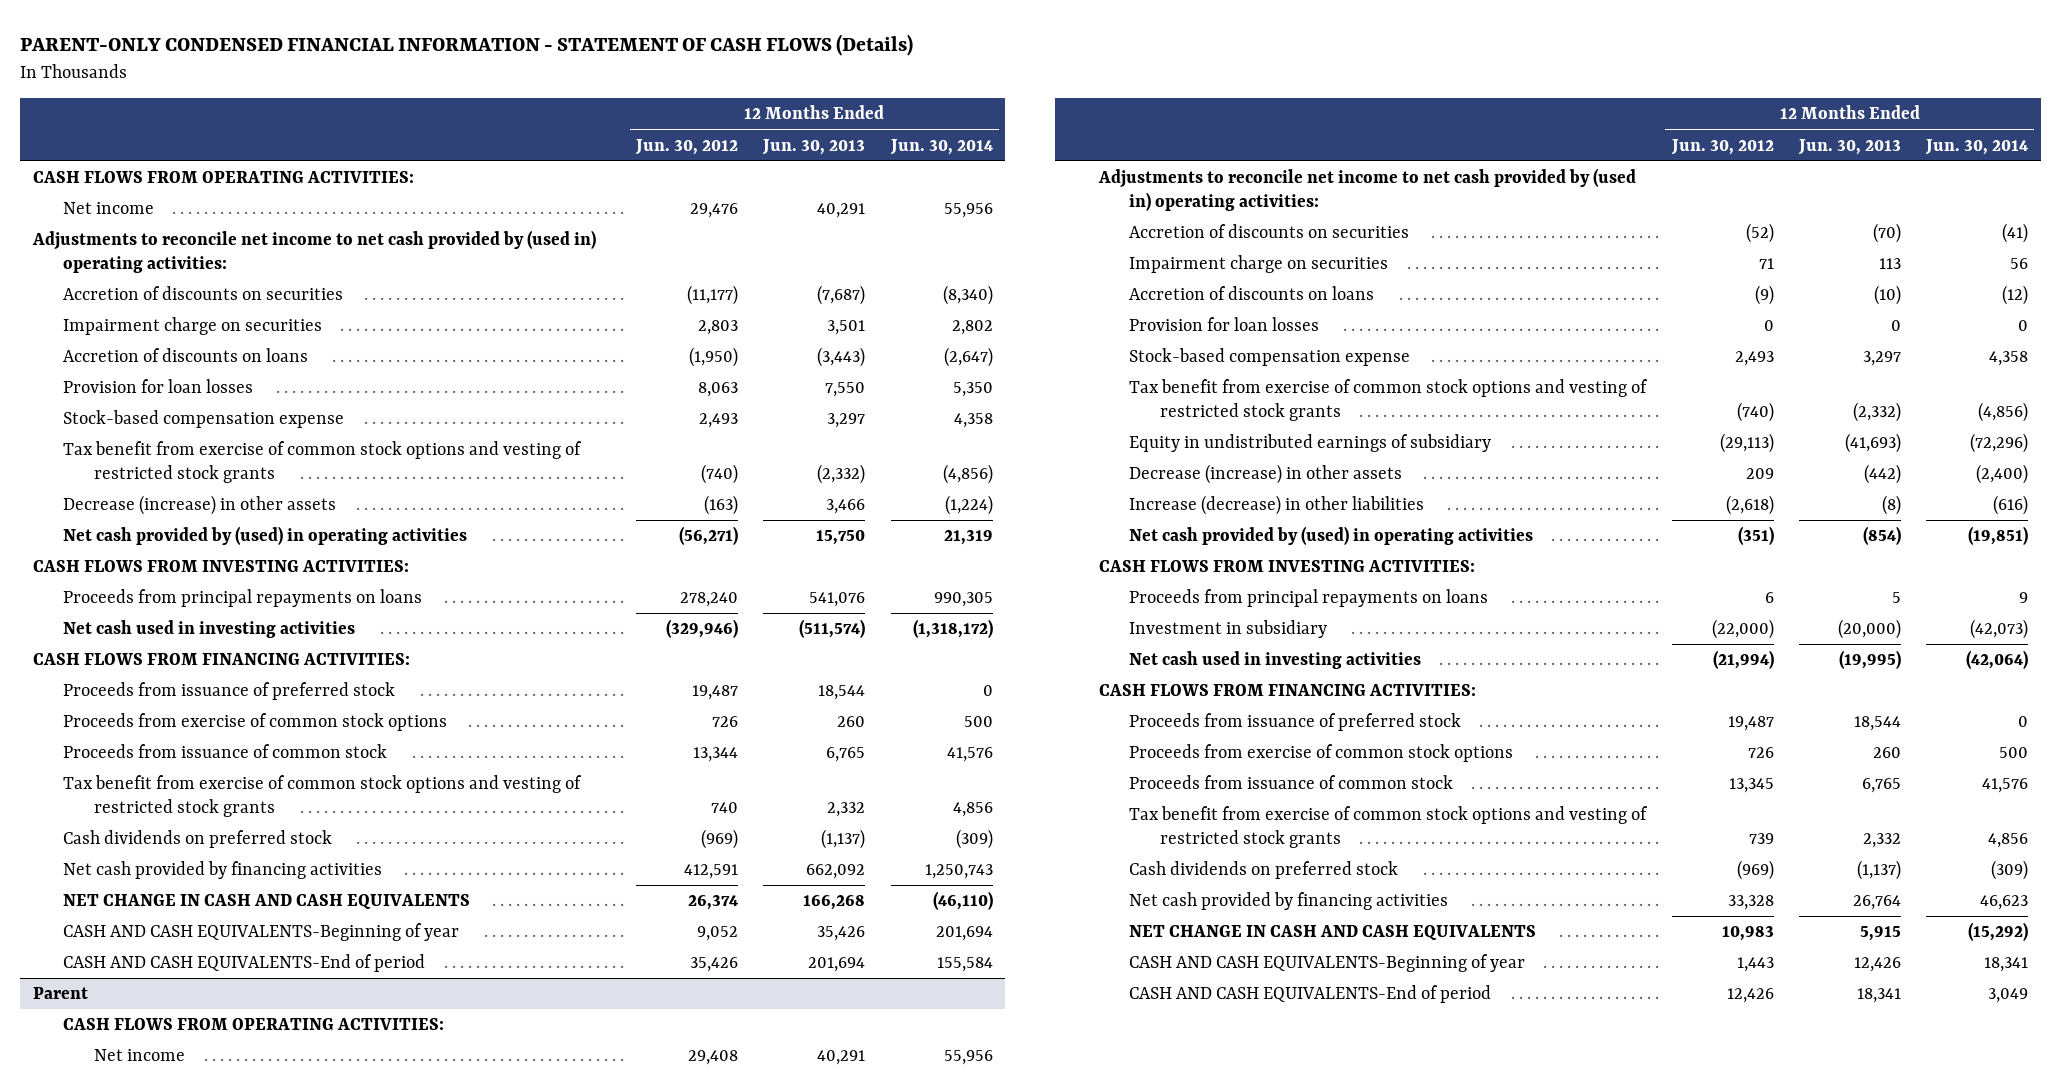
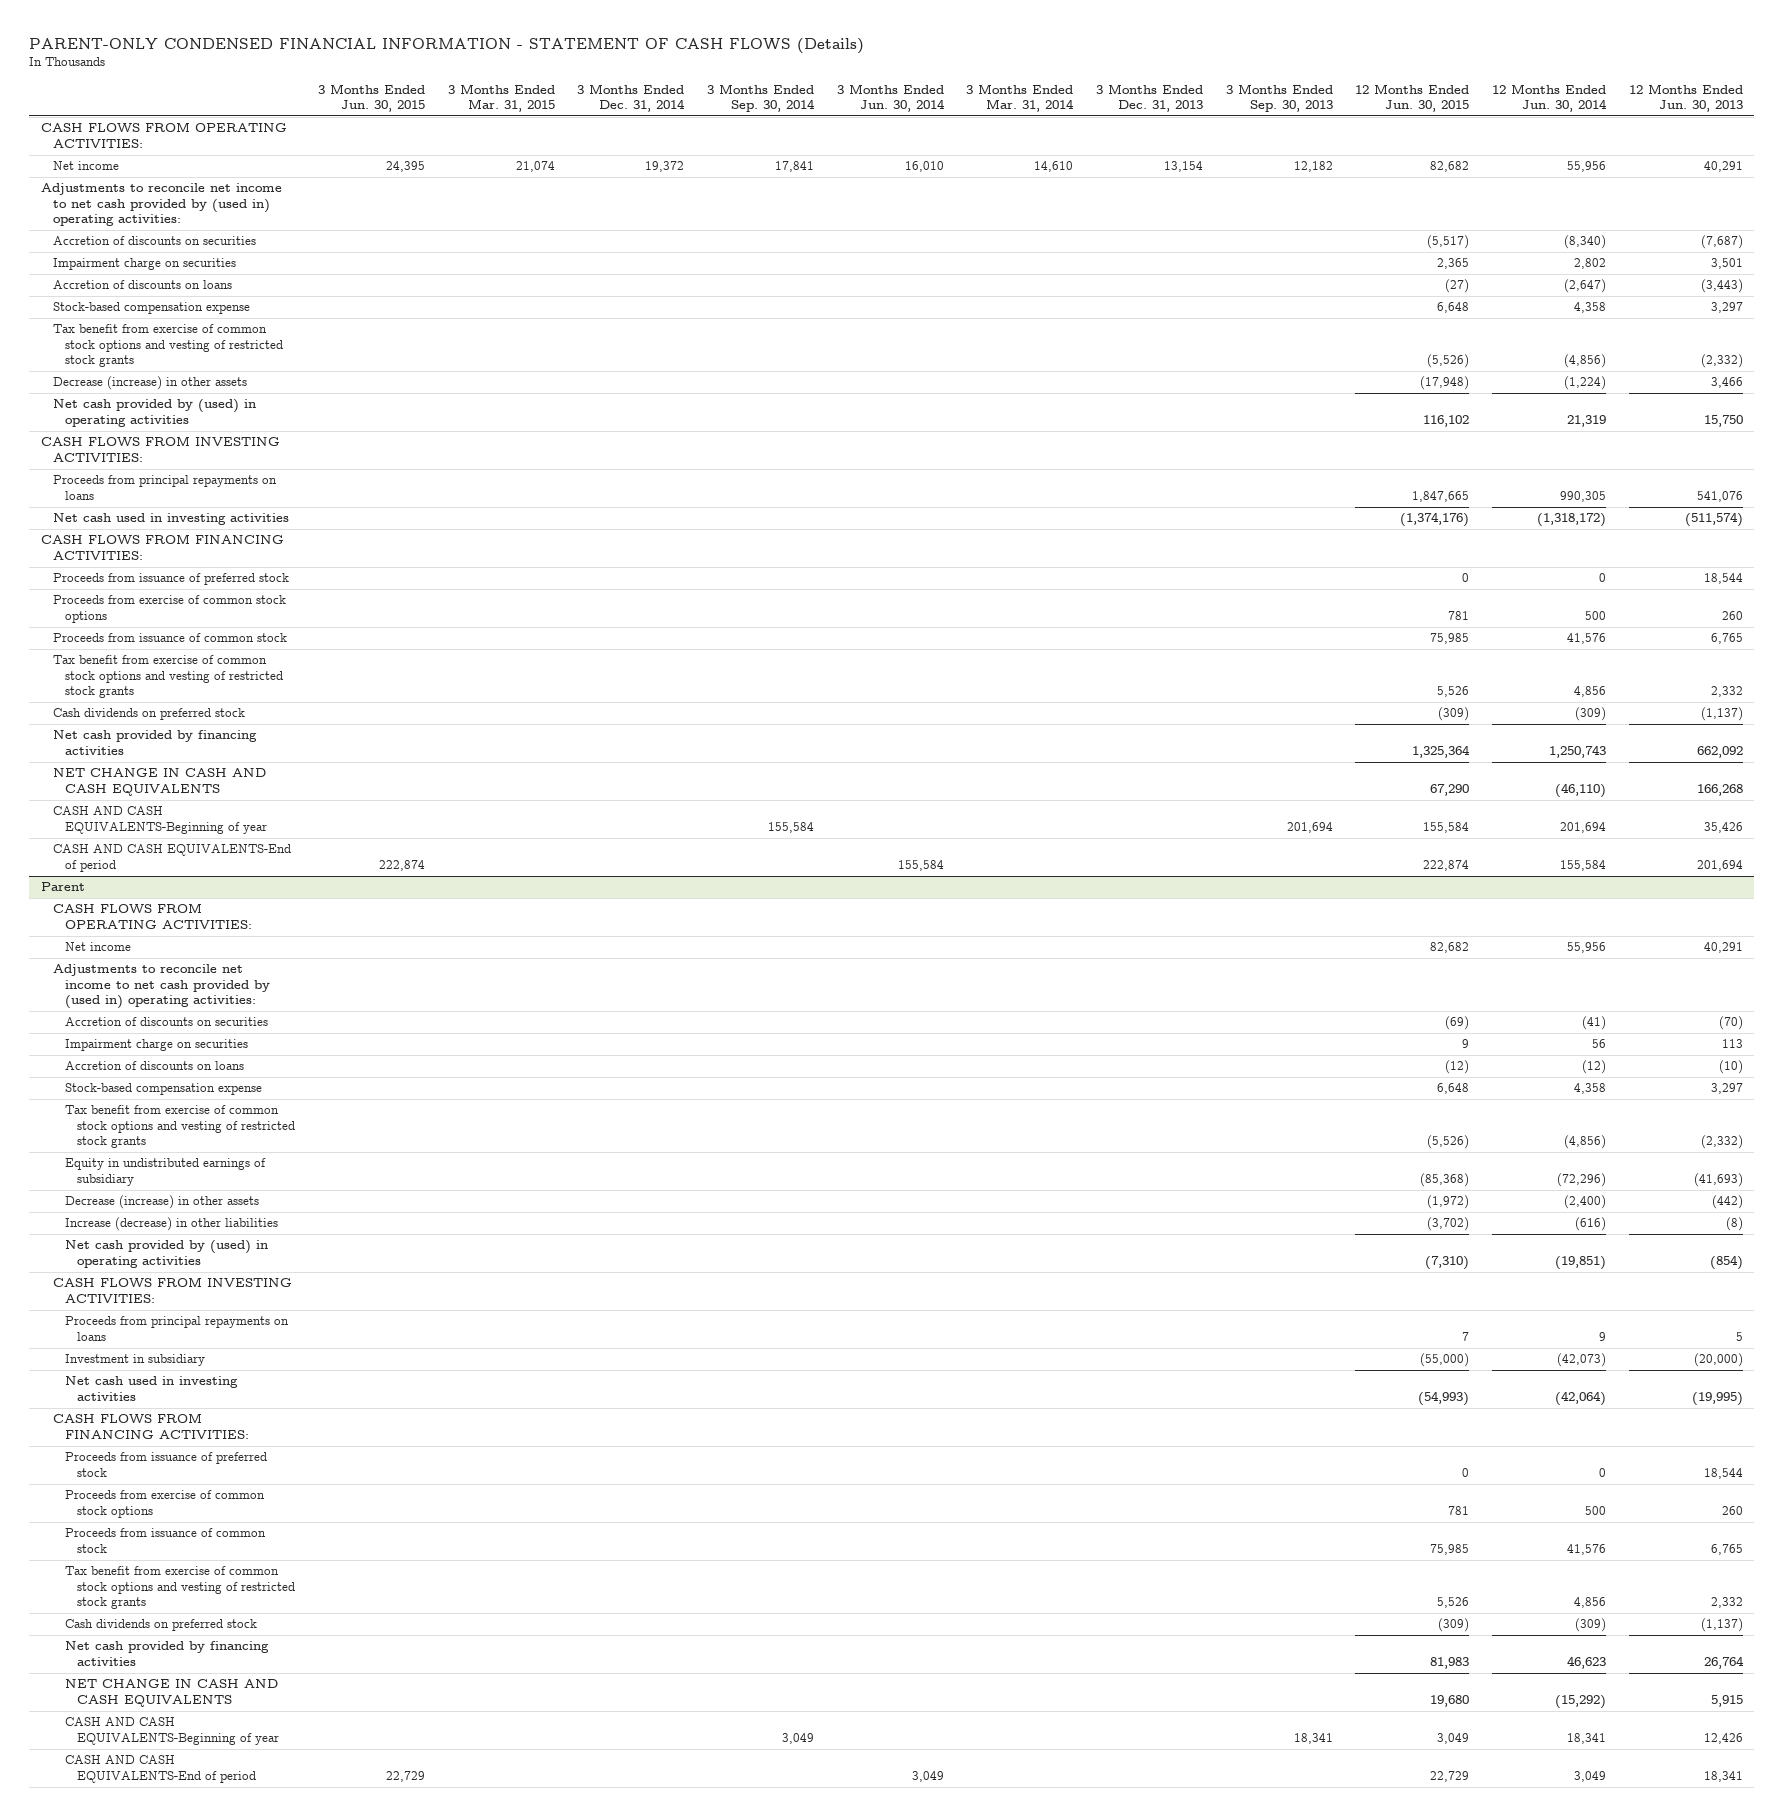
[635,138,739,155] Jun. 30, 2012 -> none
none -> [317,83,425,112] 3 Months Ended Jun. 30, 2015
none -> [447,83,555,112] 3 Months Ended Mar. 31, 2015
none -> [577,83,686,112] 3 Months Ended Dec. 31, 2014
none -> [706,83,815,112] 3 Months Ended Sep. 30, 2014
none -> [836,83,945,112] 3 Months Ended Jun. 30, 2014
none -> [966,83,1075,112] 3 Months Ended Mar. 31, 2014
none -> [1095,83,1203,112] 3 Months Ended Dec. 31, 2013
none -> [1225,83,1333,112] 3 Months Ended Sep. 30, 2013
none -> [1355,83,1470,112] 12 Months Ended Jun. 30, 2015
[63,379,254,394] Provision for loan losses -> none
[1129,317,1320,332] Provision for loan losses -> none

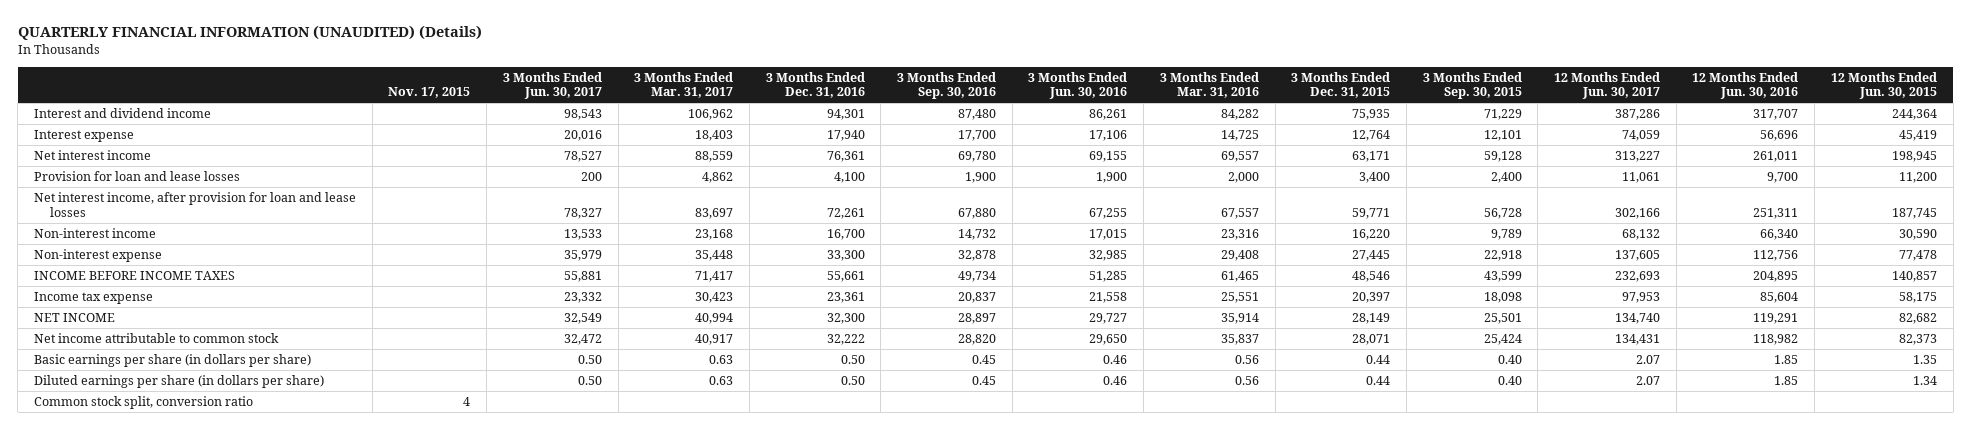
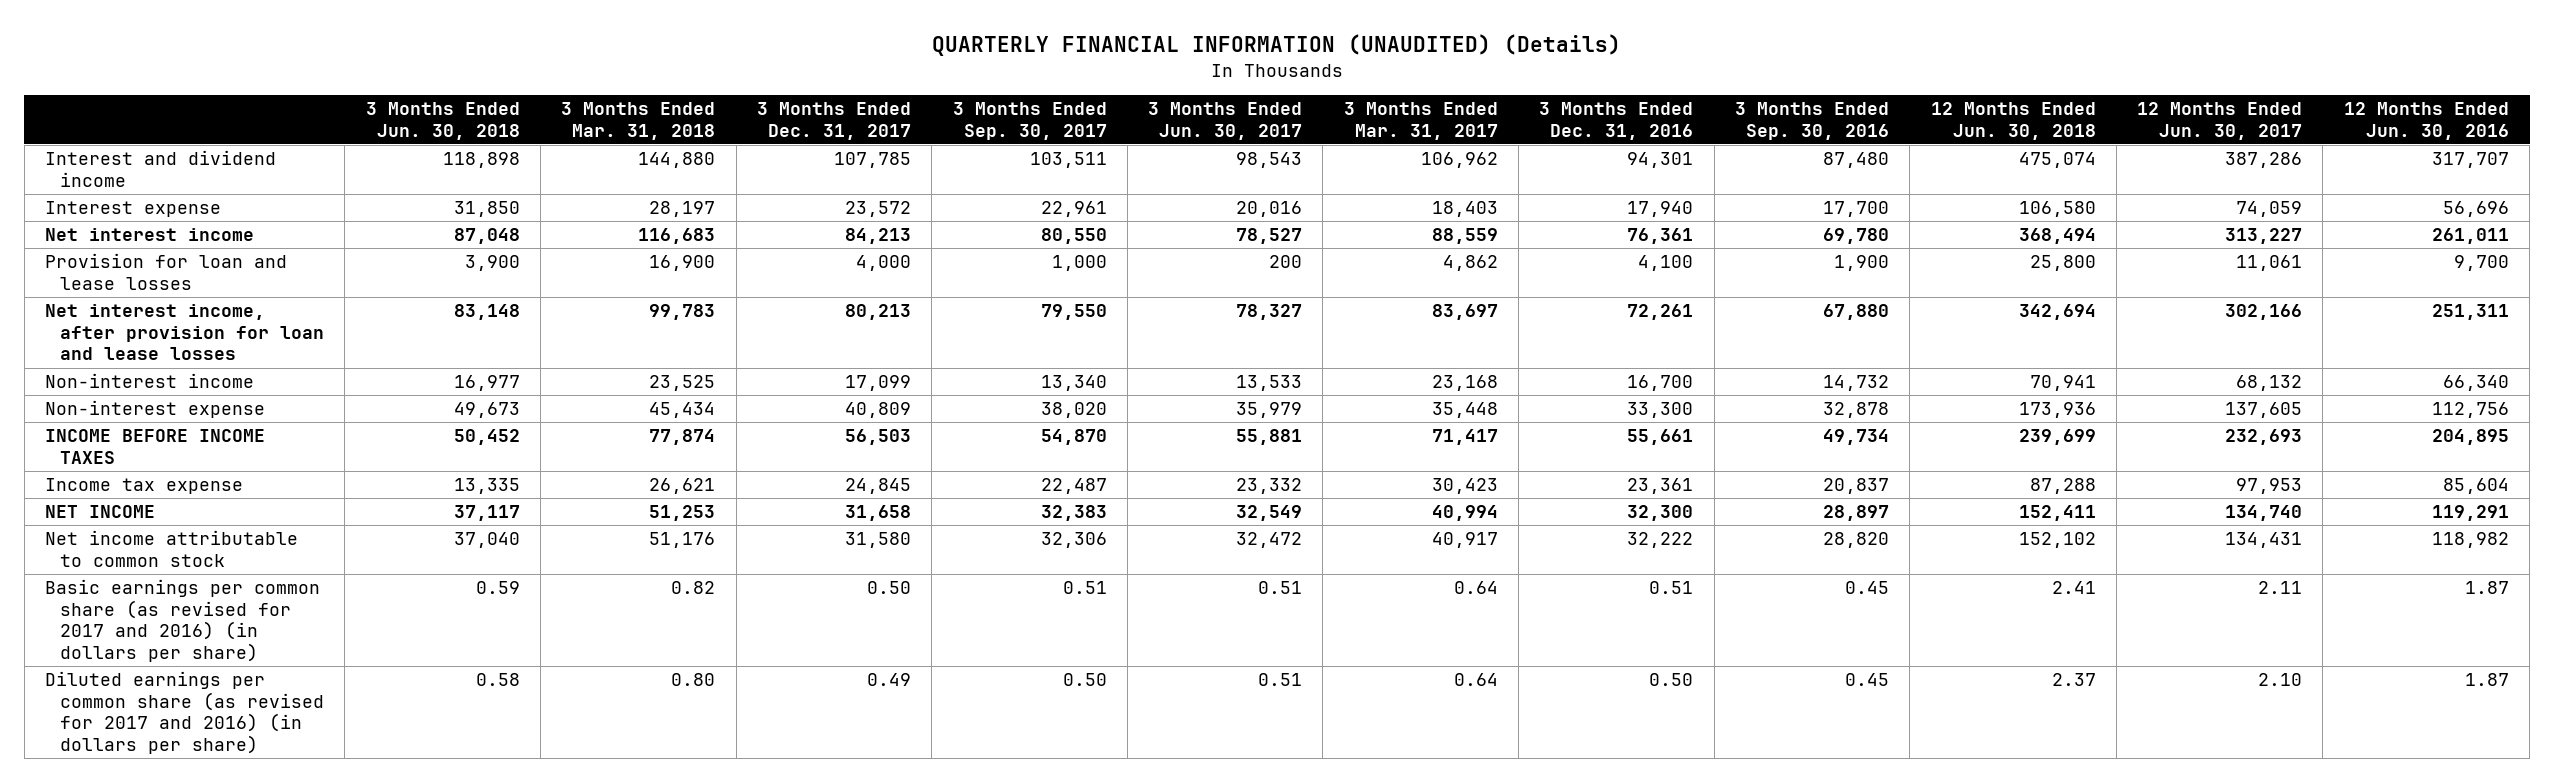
[388,87,471,99] Nov. 17, 2015 -> none
[1028,71,1128,100] 3 Months Ended Jun. 30, 2016 -> none
[1159,71,1259,99] 3 Months Ended Mar. 31, 2016 -> none
[1291,71,1391,99] 3 Months Ended Dec. 31, 2015 -> none
[1422,71,1522,100] 3 Months Ended Sep. 30, 2015 -> none
[1830,71,1937,100] 12 Months Ended Jun. 30, 2015 -> none
none -> [365,102,520,140] 3 Months Ended Jun. 30, 2018
none -> [561,102,716,140] 3 Months Ended Mar. 31, 2018
none -> [756,102,911,140] 3 Months Ended Dec. 31, 2017
none -> [952,102,1107,140] 3 Months Ended Sep. 30, 2017
none -> [1930,102,2096,140] 12 Months Ended Jun. 30, 2018
[34,395,254,409] Common stock split, conversion ratio -> none
[34,353,312,367] Basic earnings per share (in dollars per share) -> [45,579,321,663] Basic earnings per common share (as revised for 2017 and 2016) (in dollars per share)
[577,354,602,364] 0.50 -> [1258,581,1303,595] 0.51
[709,354,734,364] 0.63 -> [1453,581,1498,595] 0.64
[840,354,865,364] 0.50 -> [1649,581,1694,595] 0.51
[1636,354,1661,364] 2.07 -> [2258,581,2303,595] 2.11
[1774,354,1799,364] 1.85 -> [2464,581,2509,595] 1.87
[34,374,325,388] Diluted earnings per share (in dollars per share) -> [45,671,325,755] Diluted earnings per common share (as revised for 2017 and 2016) (in dollars per share)
[577,375,602,385] 0.50 -> [1258,673,1303,687] 0.51
[709,375,734,385] 0.63 -> [1453,673,1498,687] 0.64
[1636,375,1661,385] 2.07 -> [2258,673,2303,687] 2.10
[1774,375,1799,385] 1.85 -> [2464,673,2509,687] 1.87

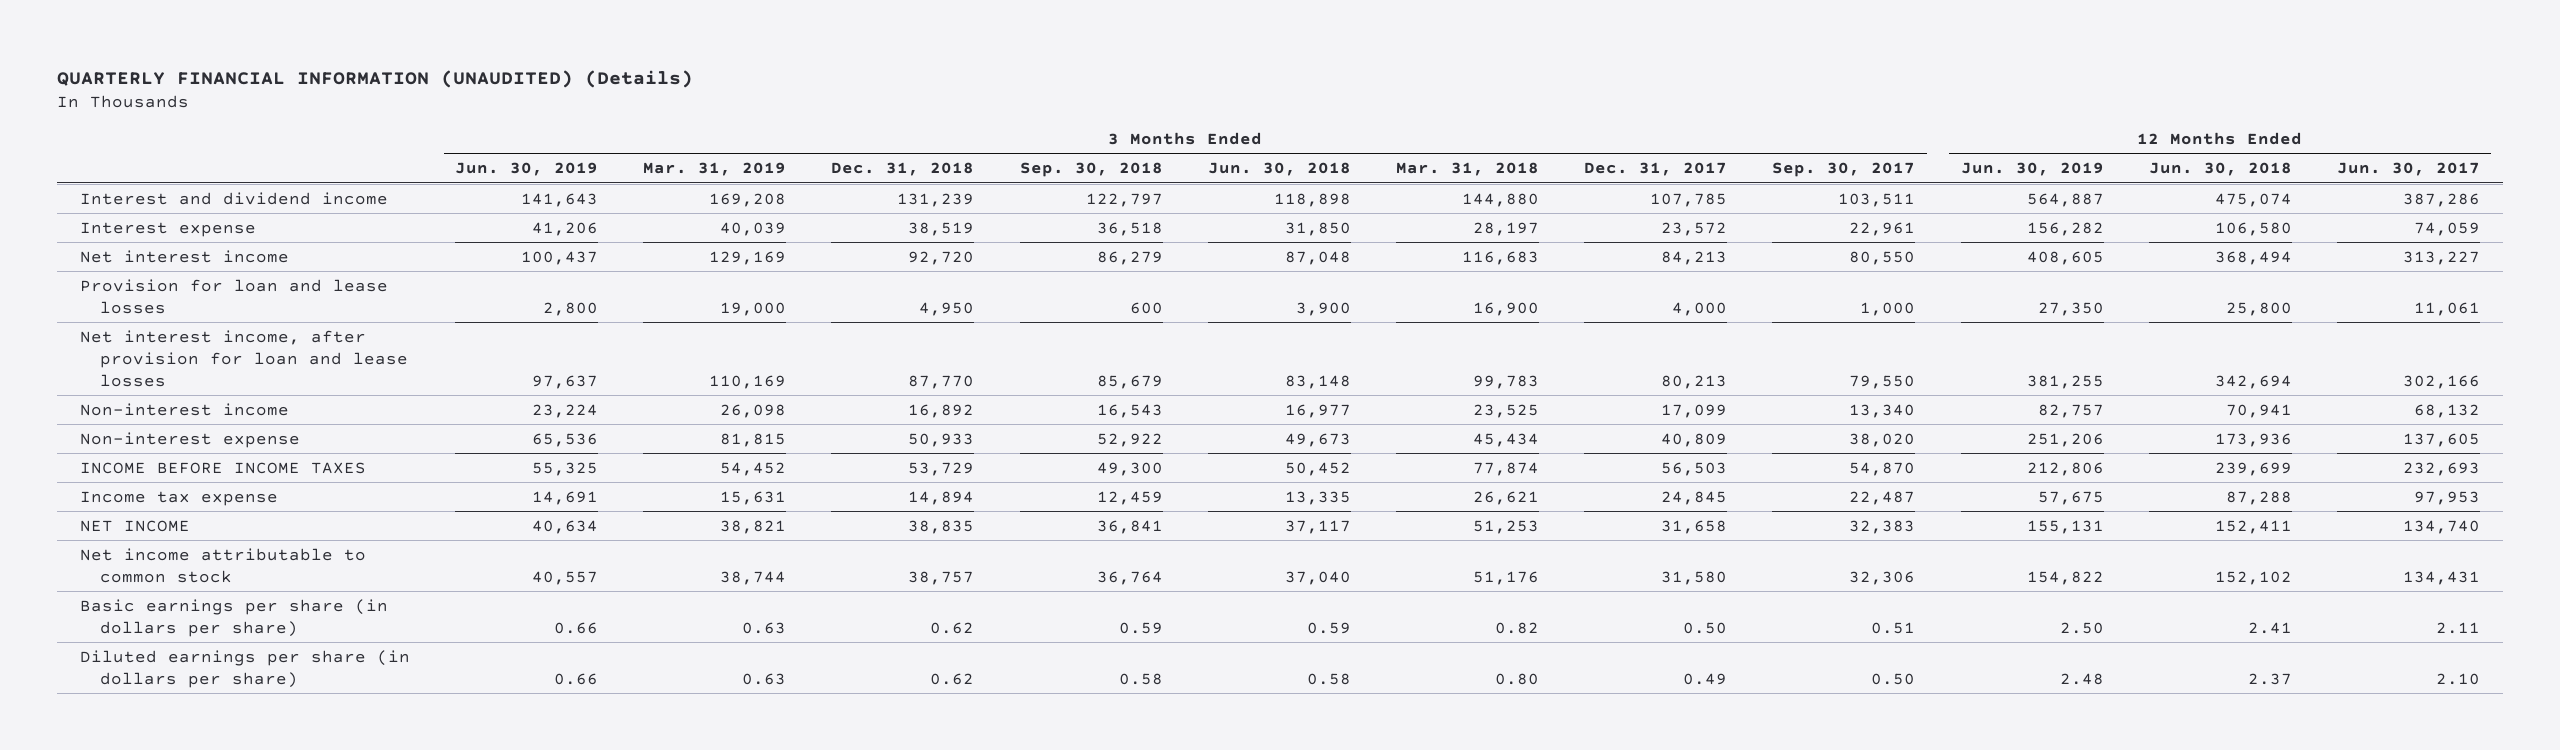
[1148,102,1303,140] 3 Months Ended Jun. 30, 2017 -> none
[1343,102,1498,140] 3 Months Ended Mar. 31, 2017 -> none
[1539,102,1694,140] 3 Months Ended Dec. 31, 2016 -> none
[1734,102,1889,140] 3 Months Ended Sep. 30, 2016 -> none
[2343,102,2509,140] 12 Months Ended Jun. 30, 2016 -> none
none -> [454,162,598,177] Jun. 30, 2019
none -> [643,162,787,177] Mar. 31, 2019
none -> [831,162,975,177] Dec. 31, 2018
none -> [1019,162,1163,178] Sep. 30, 2018
none -> [1960,162,2104,177] Jun. 30, 2019
[45,579,321,663] Basic earnings per common share (as revised for 2017 and 2016) (in dollars per share) -> [79,598,388,637] Basic earnings per share (in dollars per share)
[45,671,325,755] Diluted earnings per common share (as revised for 2017 and 2016) (in dollars per share) -> [79,649,410,688] Diluted earnings per share (in dollars per share)

